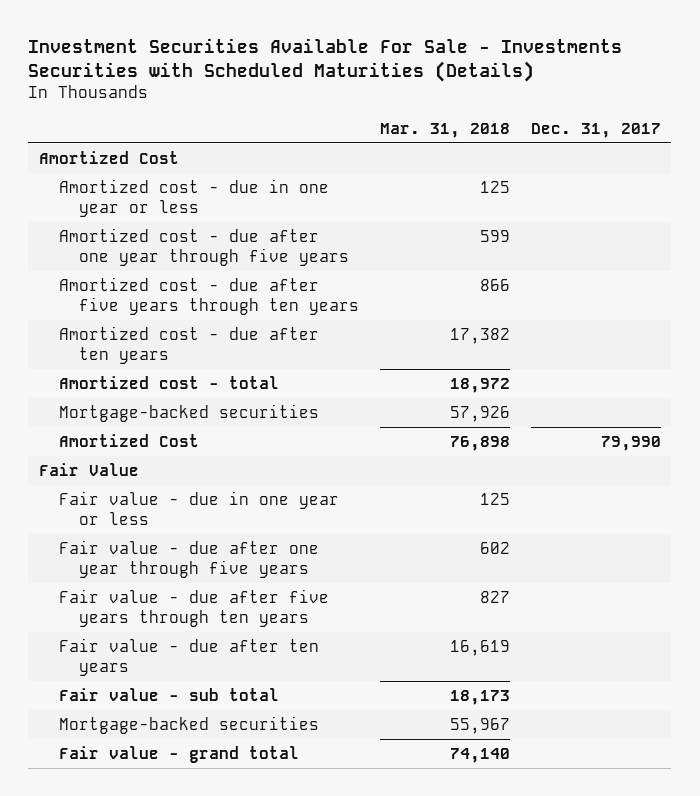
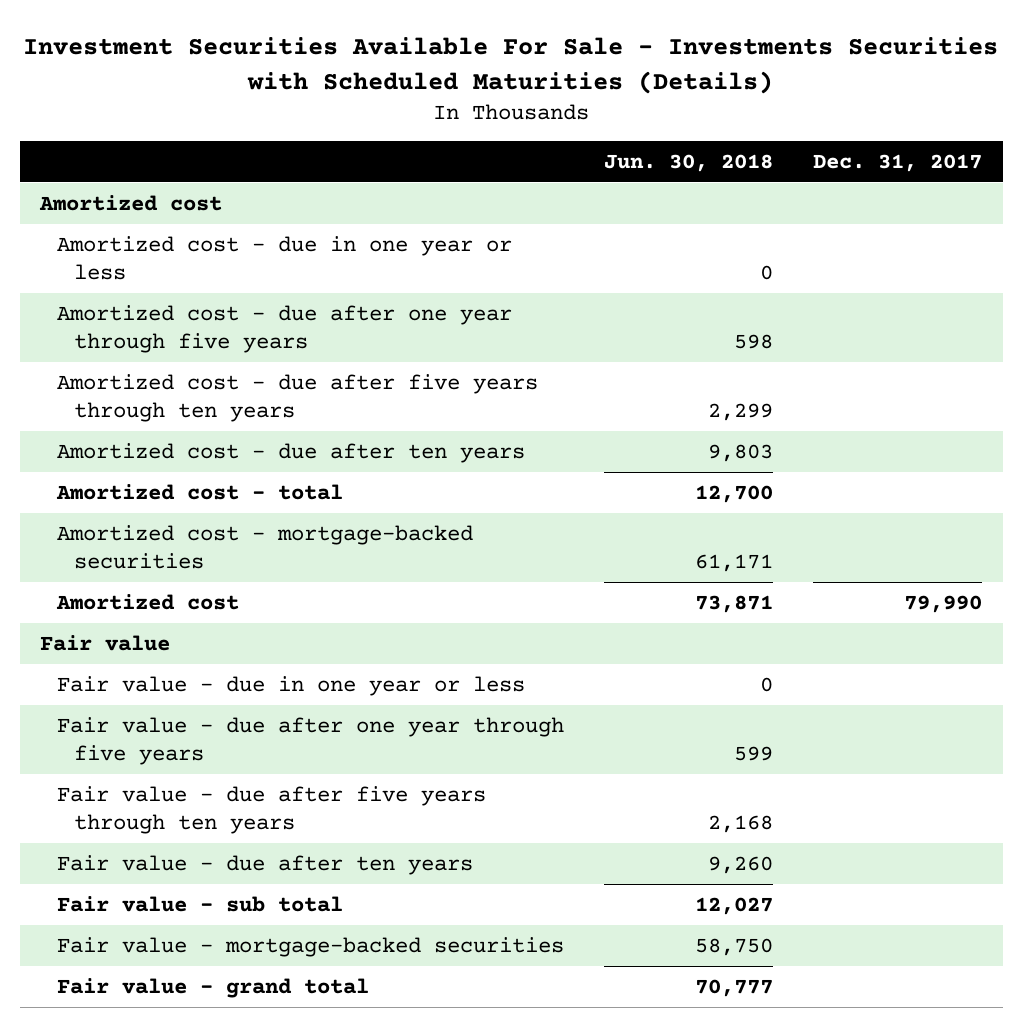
[380,122,511,138] Mar. 31, 2018 -> none
none -> [604,153,774,172] Jun. 30, 2018
[38,151,179,165] Amortized Cost -> [38,194,222,211] Amortized cost
[59,404,320,423] Mortgage-backed securities -> [56,524,473,570] Amortized cost - mortgage-backed securities
[59,434,200,448] Amortized Cost -> [55,593,239,610] Amortized cost
[38,463,139,477] Fair Value -> [39,634,170,651] Fair value
[59,716,320,735] Mortgage-backed securities -> [56,936,564,957] Fair value - mortgage-backed securities

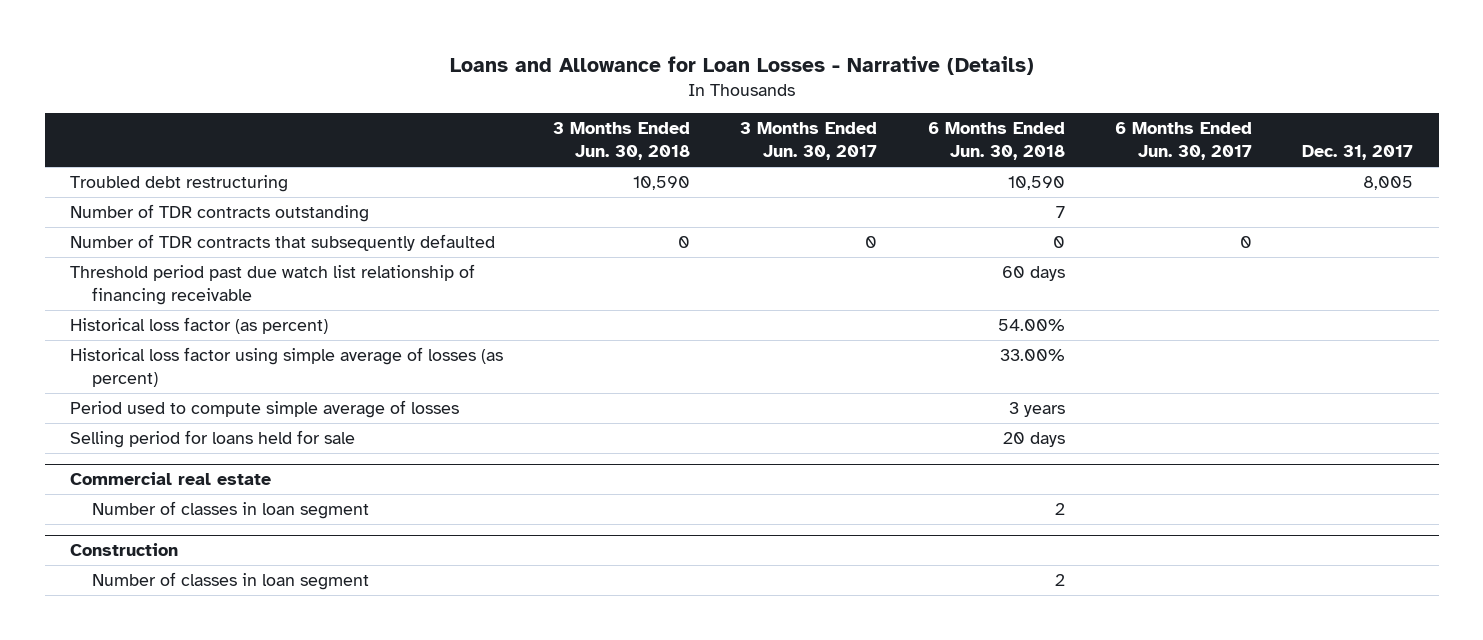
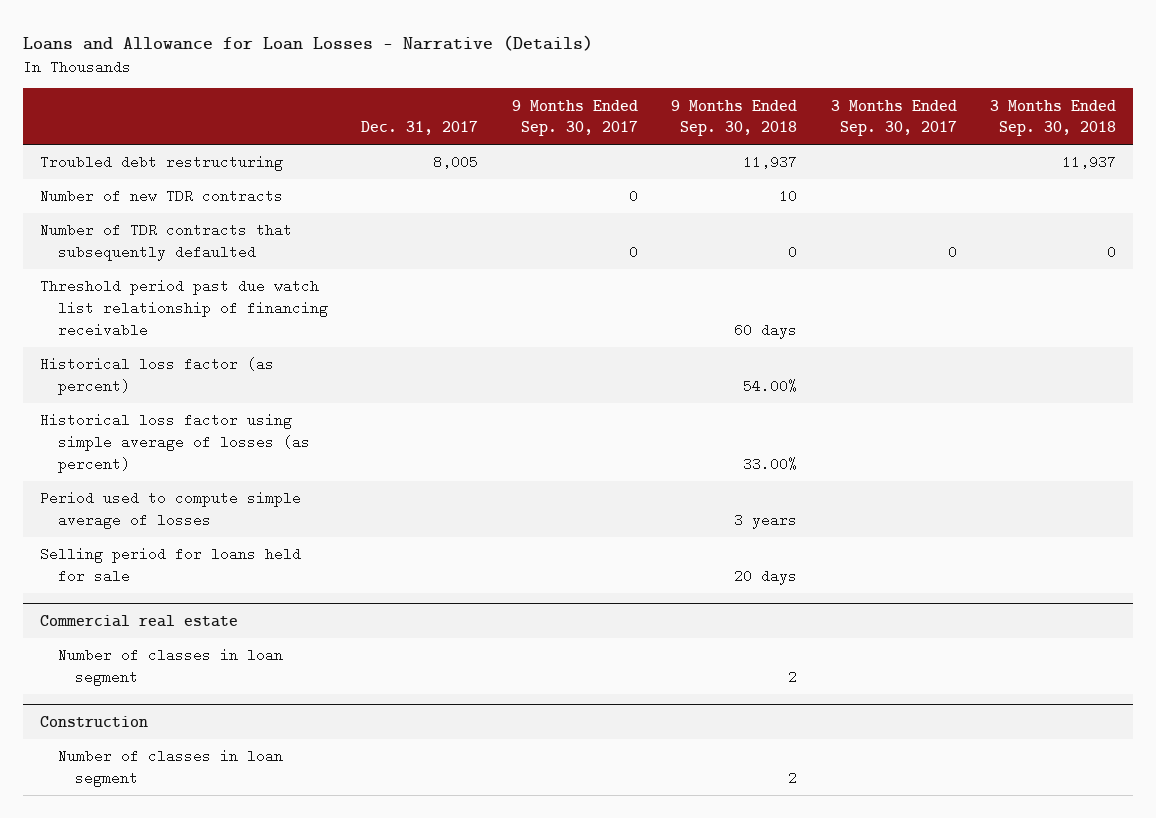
[553,122,691,161] 3 Months Ended Jun. 30, 2018 -> none
[740,122,878,161] 3 Months Ended Jun. 30, 2017 -> none
[927,122,1065,161] 6 Months Ended Jun. 30, 2018 -> none
[1115,122,1253,161] 6 Months Ended Jun. 30, 2017 -> none
none -> [511,99,638,137] 9 Months Ended Sep. 30, 2017
none -> [671,99,798,137] 9 Months Ended Sep. 30, 2018
none -> [830,99,957,137] 3 Months Ended Sep. 30, 2017
none -> [990,99,1117,137] 3 Months Ended Sep. 30, 2018
[69,203,369,222] Number of TDR contracts outstanding -> [39,189,283,204] Number of new TDR contracts

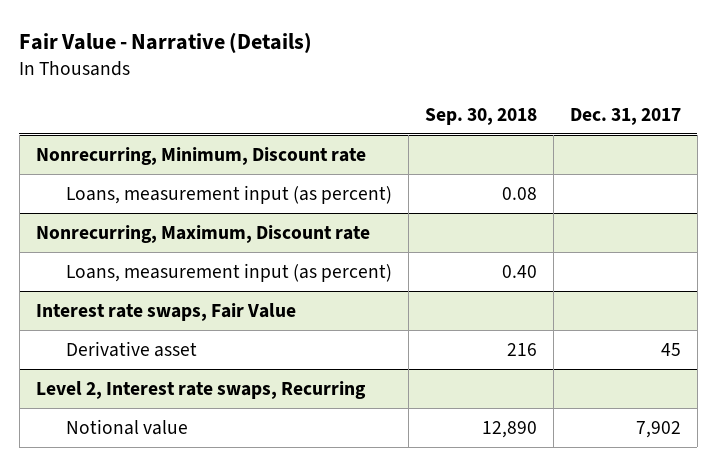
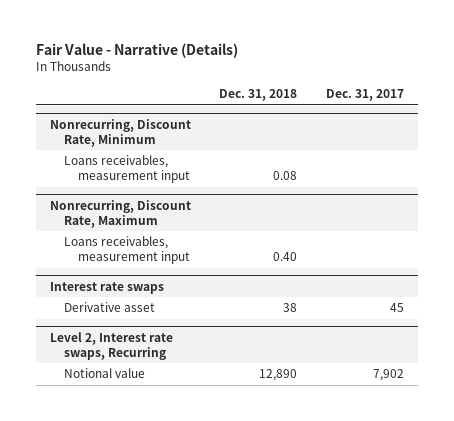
[424,107,537,125] Sep. 30, 2018 -> none
none -> [219,89,298,102] Dec. 31, 2018
[35,146,366,165] Nonrecurring, Minimum, Discount rate -> [50,118,192,147] Nonrecurring, Discount Rate, Minimum
[66,184,393,204] Loans, measurement input (as percent) -> [63,155,190,184] Loans receivables, measurement input
[35,224,370,243] Nonrecurring, Maximum, Discount rate -> [50,199,192,228] Nonrecurring, Discount Rate, Maximum
[66,262,393,282] Loans, measurement input (as percent) -> [63,236,190,265] Loans receivables, measurement input
[35,302,296,321] Interest rate swaps, Fair Value -> [50,281,165,294] Interest rate swaps

